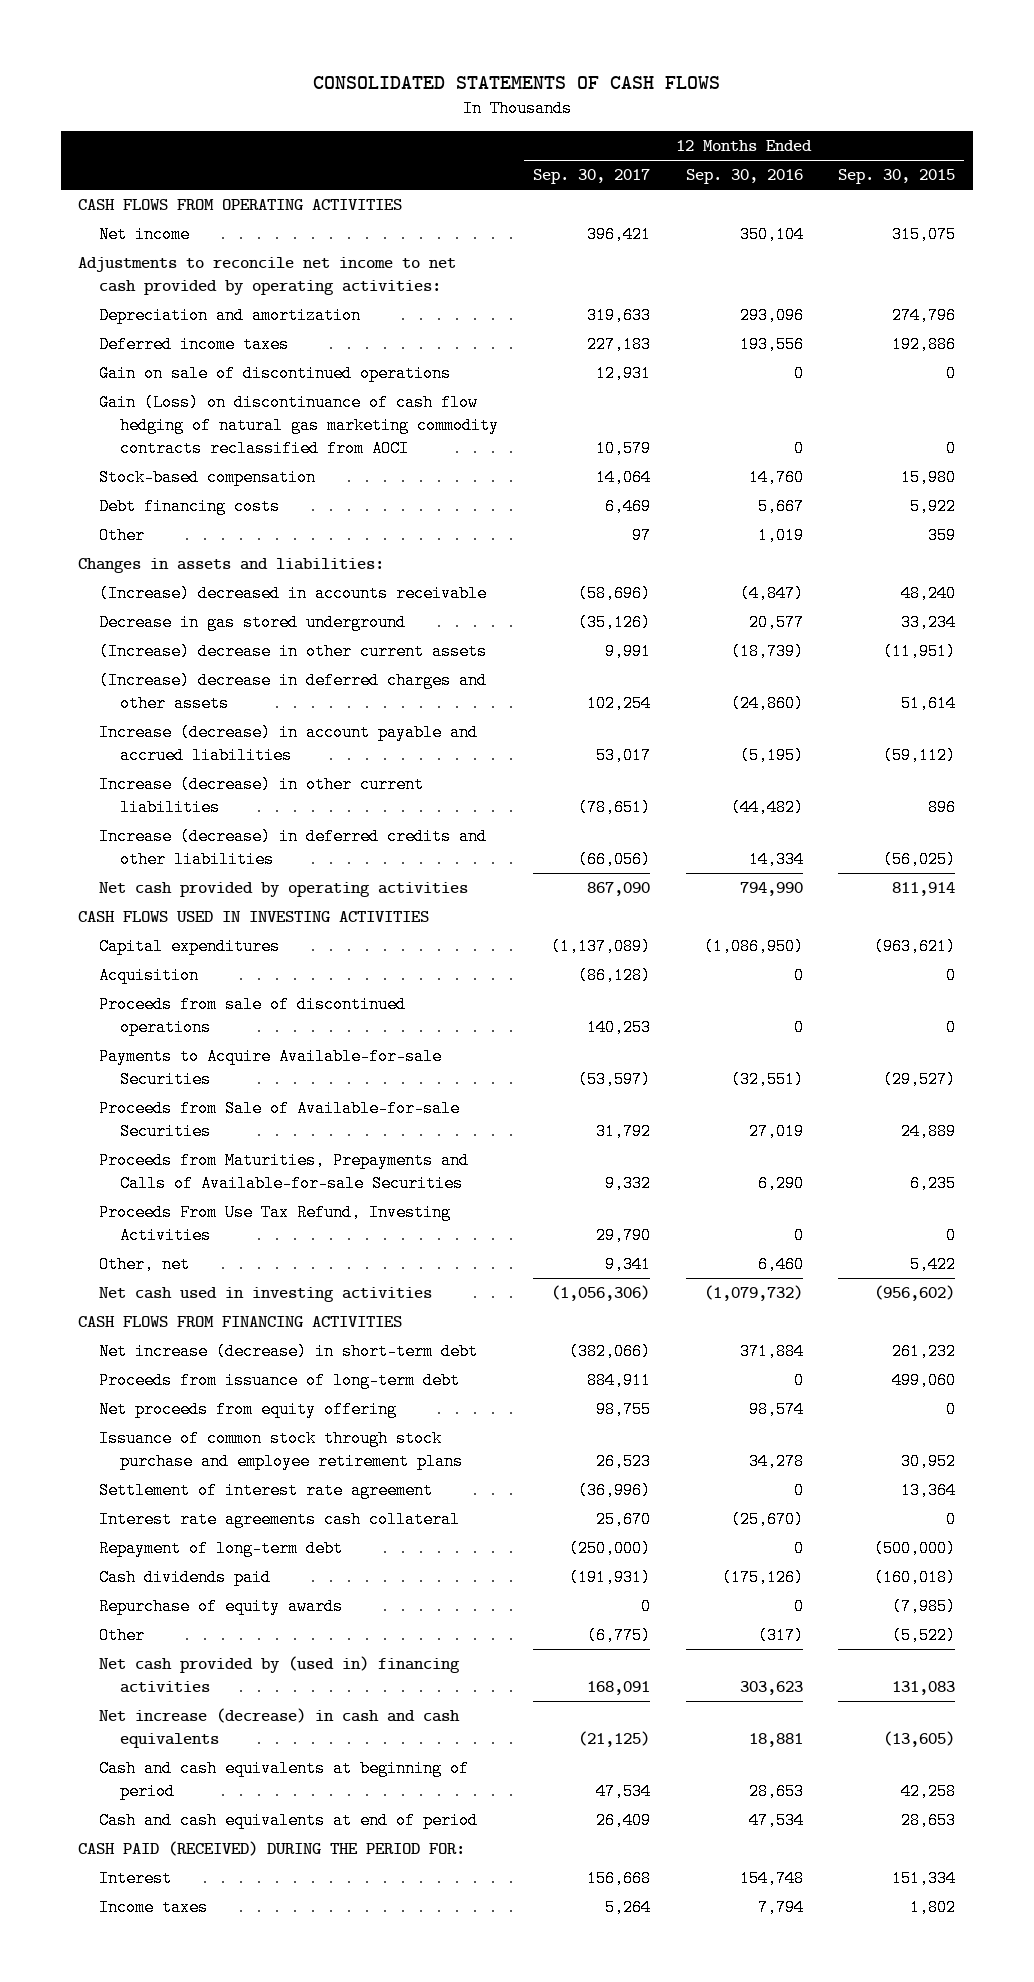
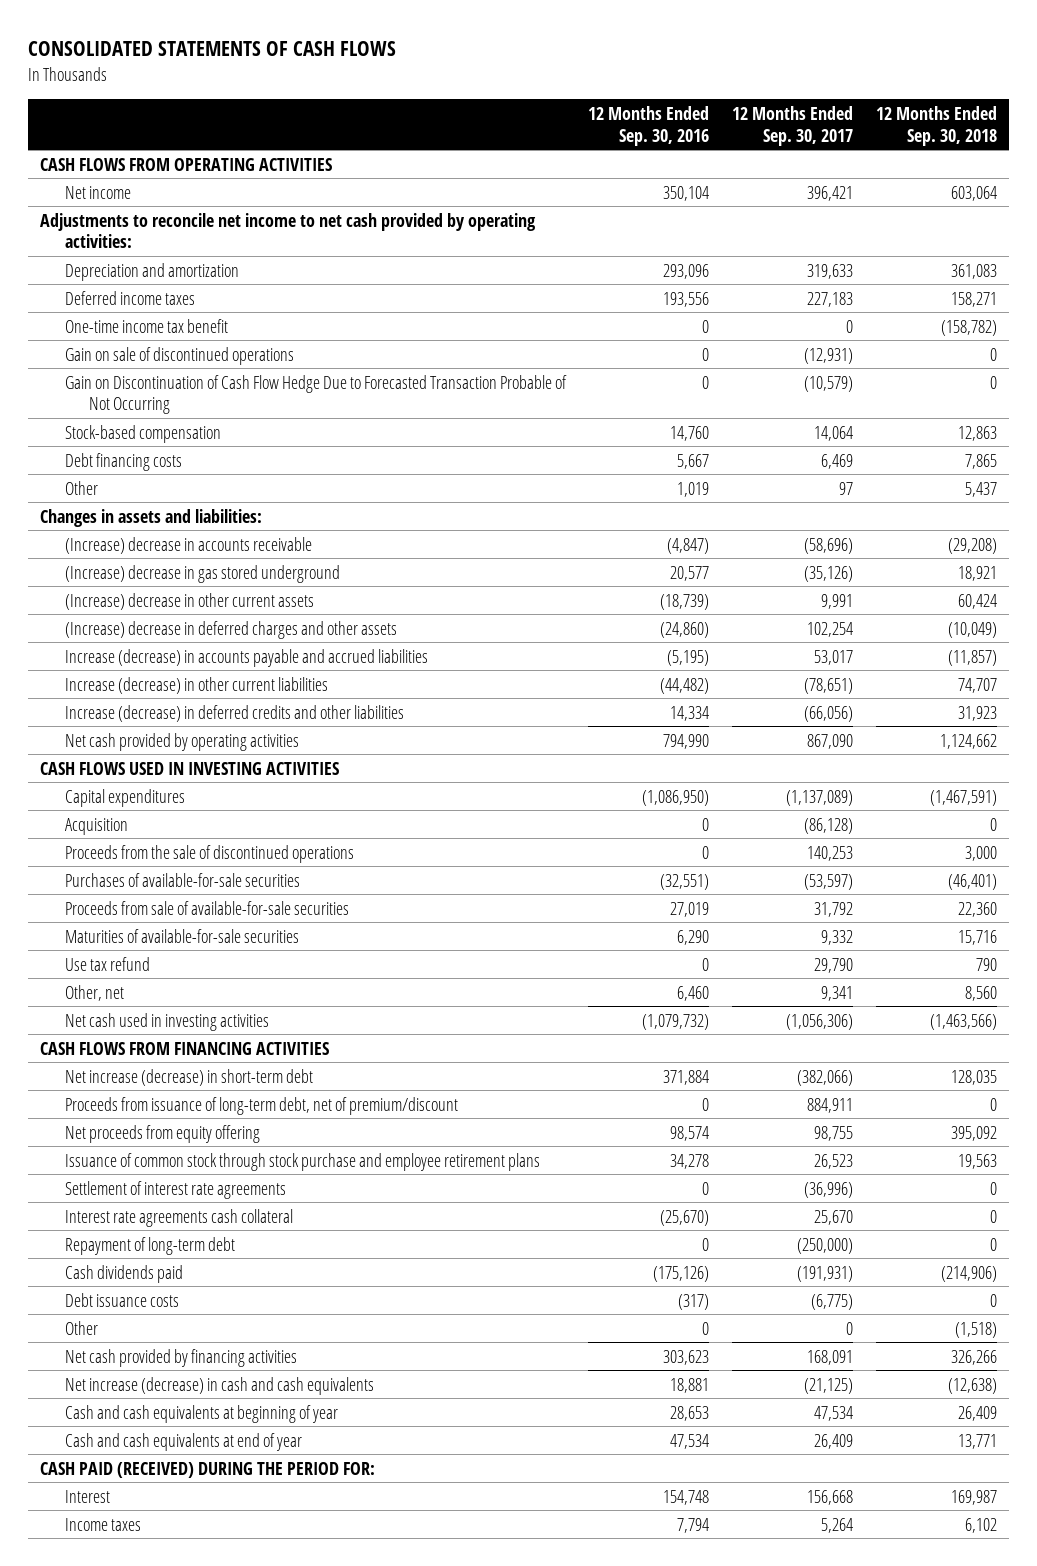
[838,169,956,185] Sep. 30, 2015 -> none
none -> [876,105,998,146] 12 Months Ended Sep. 30, 2018
[99,394,499,458] Gain (Loss) on discontinuance of cash flow hedging of natural gas marketing commodity contracts reclassified from AOCI -> none
none -> [64,318,228,333] One-time income tax benefit
[596,365,652,383] 12,931 -> [804,347,854,364] (12,931)
none -> [64,374,567,415] Gain on Discontinuation of Cash Flow Hedge Due to Forecasted Transaction Probable of Not Occurring
[99,585,488,603] (Increase) decreased in accounts receivable -> [64,536,312,554] (Increase) decrease in accounts receivable
[99,614,407,632] Decrease in gas stored underground -> [64,564,340,583] (Increase) decrease in gas stored underground
[99,724,479,765] Increase (decrease) in account payable and accrued liabilities -> [64,648,428,667] Increase (decrease) in accounts payable and accrued liabilities
[99,996,407,1037] Proceeds from sale of discontinued operations -> [64,844,354,863] Proceeds from the sale of discontinued operations
[99,1048,443,1089] Payments to Acquire Available-for-sale Securities -> [64,872,300,887] Purchases of available-for-sale securities
[99,1100,461,1141] Proceeds from Sale of Available-for-sale Securities -> [64,900,349,915] Proceeds from sale of available-for-sale securities
[99,1152,470,1193] Proceeds from Maturities, Prepayments and Calls of Available-for-sale Securities -> [64,928,299,943] Maturities of available-for-sale securities
[99,1204,452,1245] Proceeds From Use Tax Refund, Investing Activities -> [64,956,150,971] Use tax refund
[99,1372,461,1390] Proceeds from issuance of long-term debt -> [64,1096,458,1115] Proceeds from issuance of long-term debt, net of premium/discount
[99,1482,434,1500] Settlement of interest rate agreement -> [64,1180,286,1199] Settlement of interest rate agreements
[99,1598,344,1616] Repurchase of equity awards -> none
none -> [64,1292,179,1307] Debt issuance costs
[587,1627,652,1645] (6,775) -> [846,1321,854,1335] 0
[757,1627,804,1645] (317) -> [702,1321,710,1335] 0
[99,1656,461,1694] Net cash provided by (used in) financing activities -> [64,1348,297,1367] Net cash provided by financing activities
[99,1760,470,1801] Cash and cash equivalents at beginning of period -> [64,1404,338,1423] Cash and cash equivalents at beginning of year
[99,1812,479,1830] Cash and cash equivalents at end of period -> [64,1432,302,1451] Cash and cash equivalents at end of year

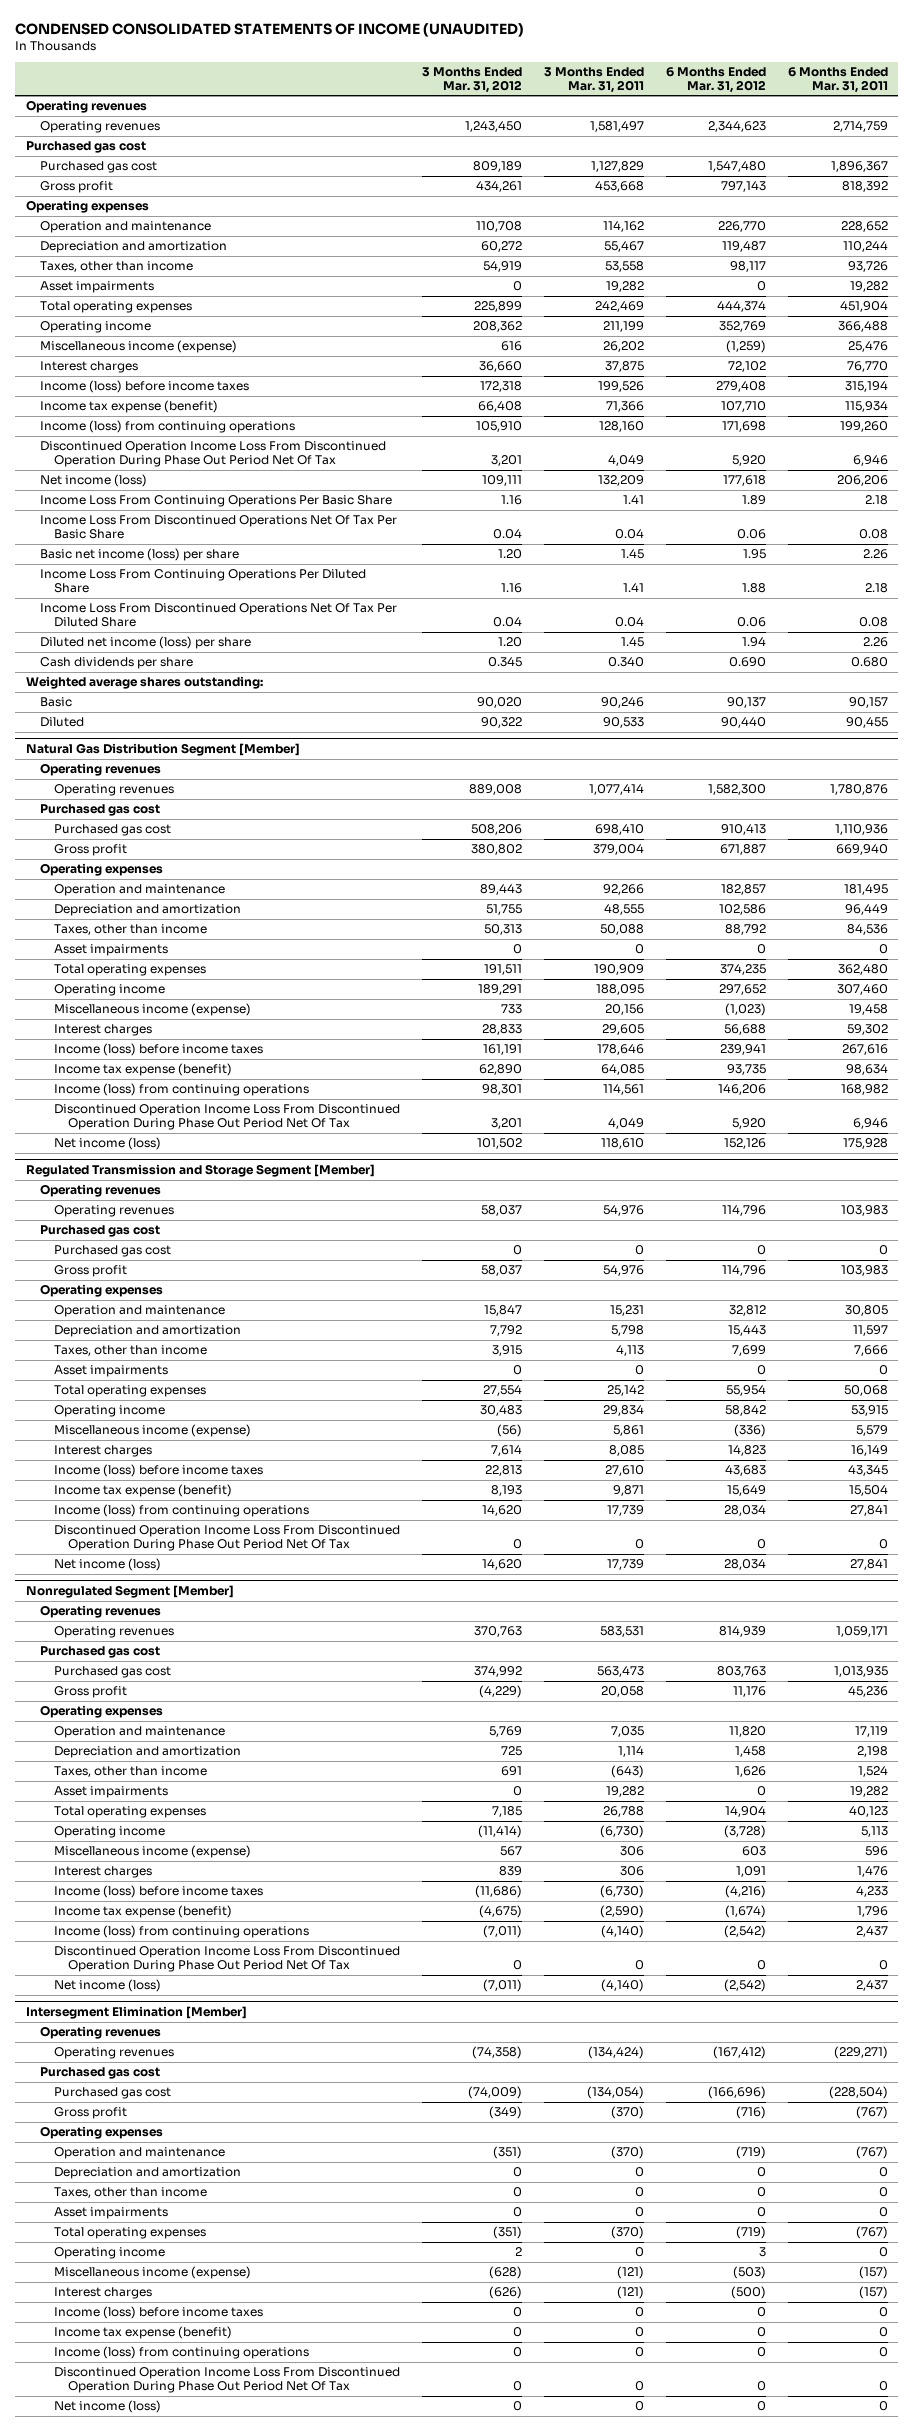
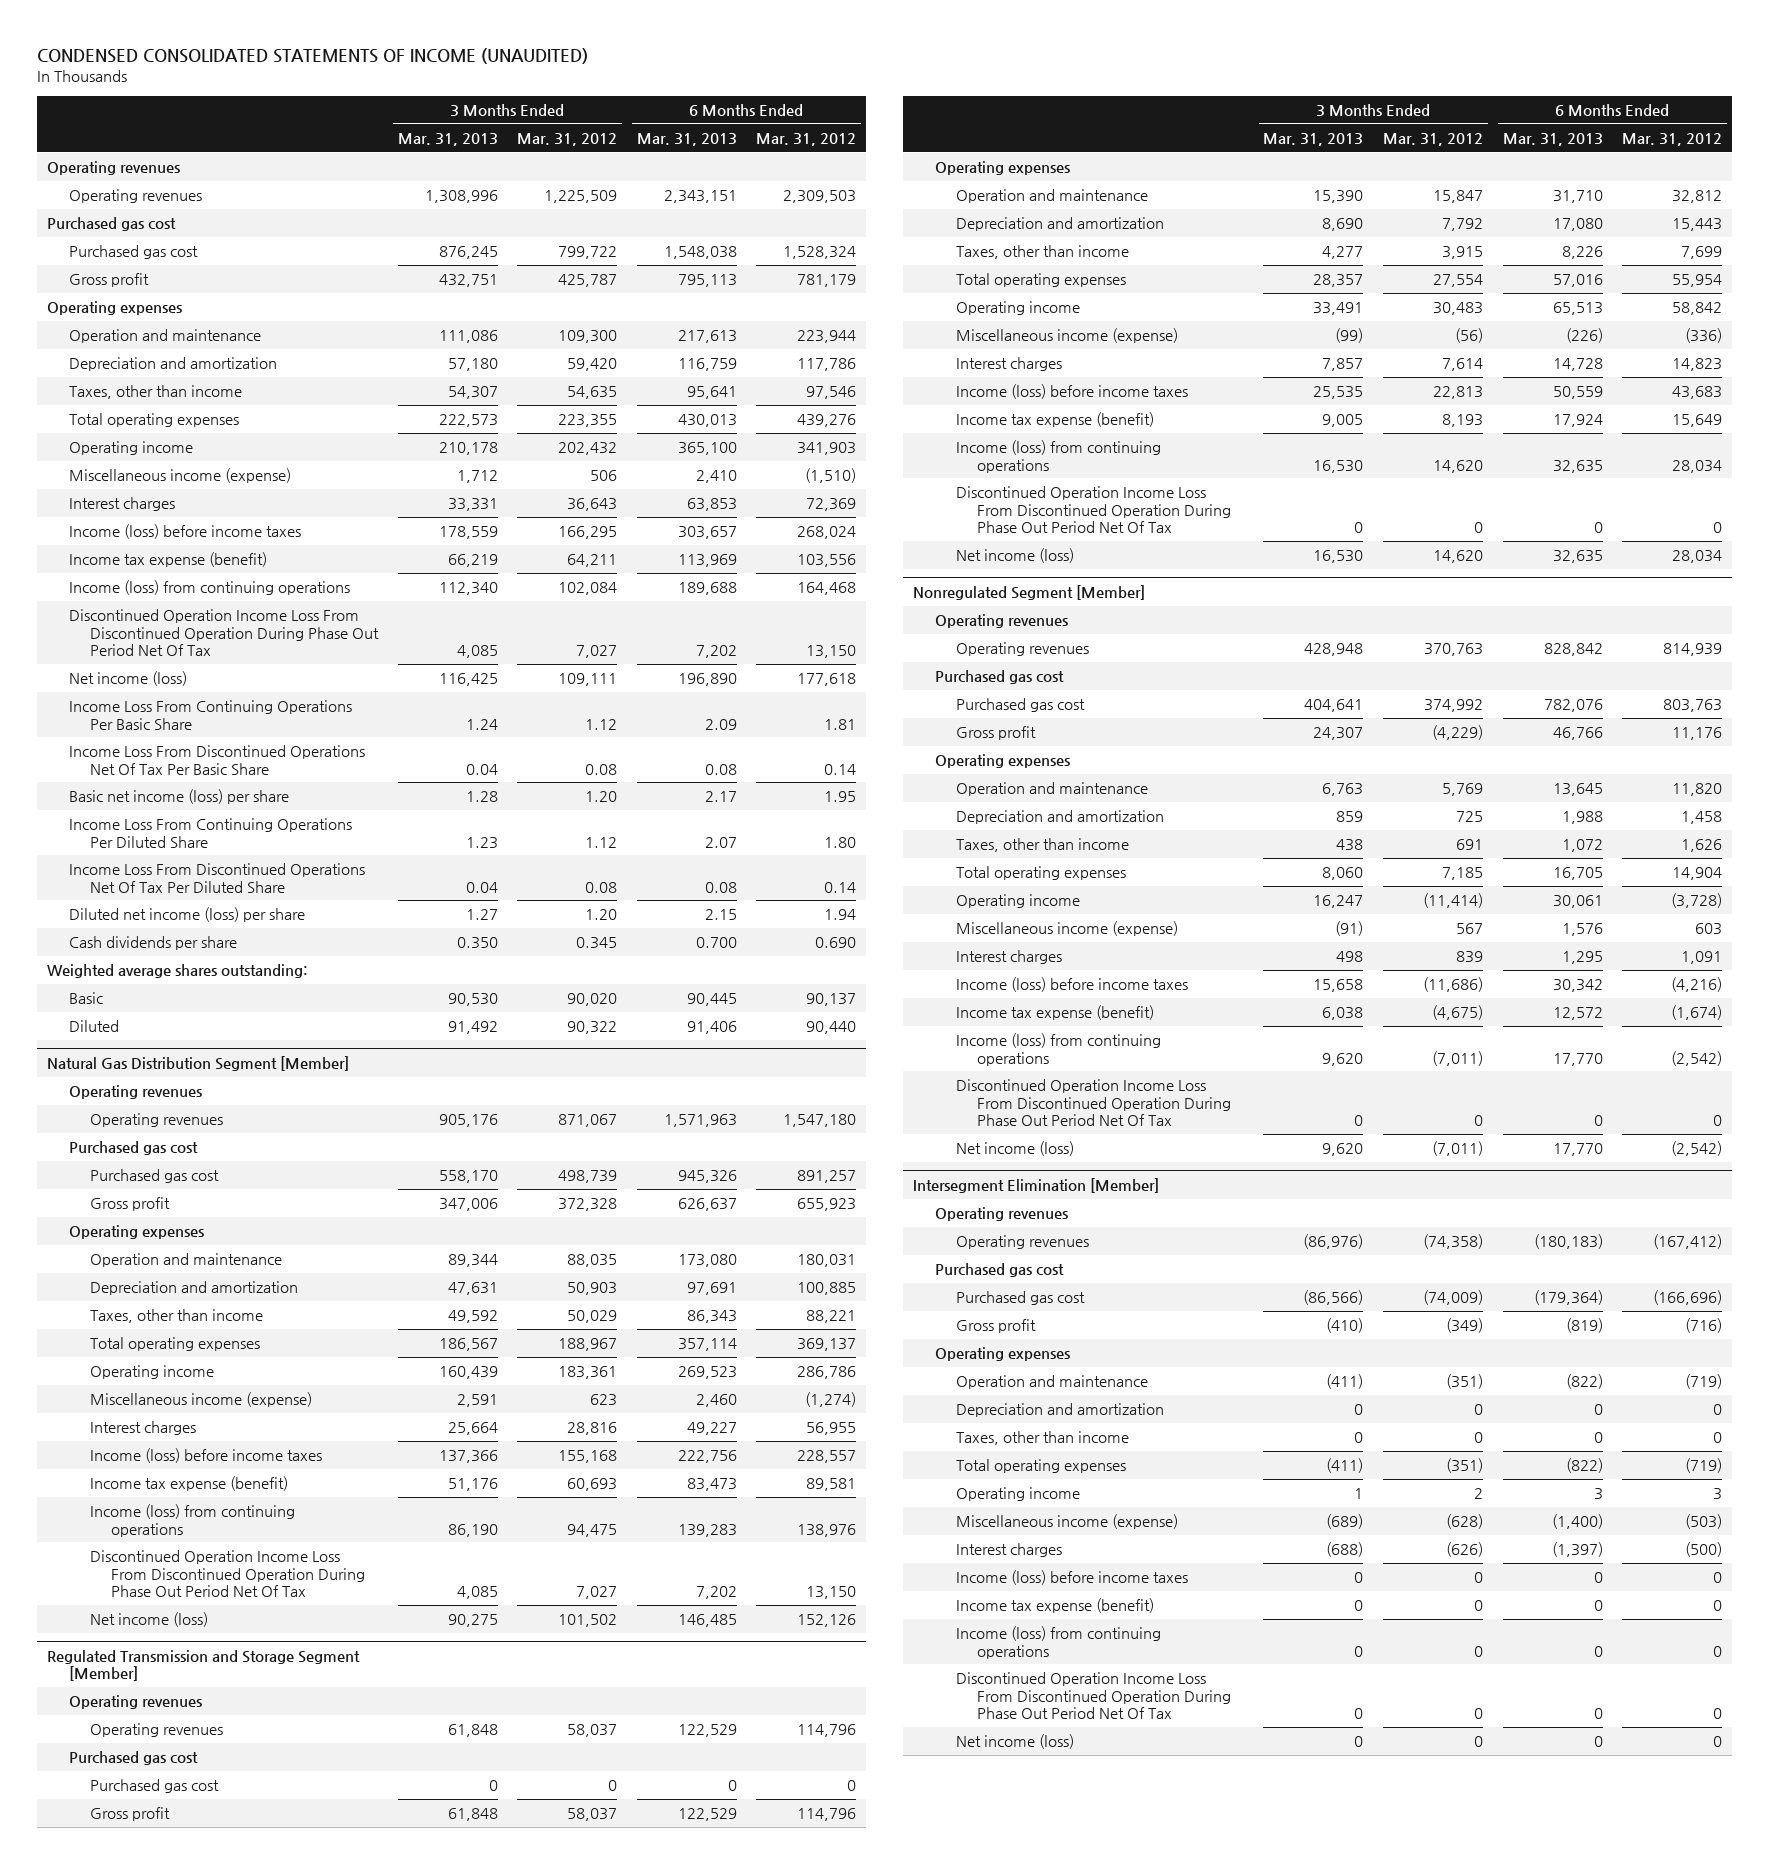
[543,66,644,93] 3 Months Ended Mar. 31, 2011 -> none
[787,66,888,93] 6 Months Ended Mar. 31, 2011 -> none
none -> [397,132,498,146] Mar. 31, 2013
none -> [636,132,737,146] Mar. 31, 2013
[464,121,522,133] 1,243,450 -> [544,190,618,204] 1,225,509
[707,121,766,133] 2,344,623 -> [783,190,857,204] 2,309,503
[472,161,522,173] 809,189 -> [558,246,618,260] 799,722
[707,161,766,173] 1,547,480 -> [783,246,857,260] 1,528,324
[475,181,522,193] 434,261 -> [558,274,618,288] 425,787
[720,181,766,193] 797,143 -> [797,274,857,288] 781,179
[39,281,154,294] Asset impairments -> none
[475,221,522,233] 110,708 -> [558,330,618,344] 109,300
[717,221,766,233] 226,770 -> [797,330,857,344] 223,944
[480,241,522,253] 60,272 -> [567,358,618,372] 59,420
[721,241,766,253] 119,487 -> [797,358,857,372] 117,786
[482,261,522,273] 54,919 -> [567,386,618,400] 54,635
[729,261,766,273] 98,117 -> [806,386,857,400] 97,546
[473,301,522,313] 225,899 -> [558,414,618,428] 223,355
[716,301,766,313] 444,374 -> [797,414,857,428] 439,276
[472,321,522,333] 208,362 -> [558,442,618,456] 202,432
[718,321,766,333] 352,769 -> [797,442,857,456] 341,903
[500,341,522,352] 616 -> [590,470,618,482] 506
[725,340,766,354] (1,259) -> [805,468,857,484] (1,510)
[478,361,522,373] 36,660 -> [567,498,618,512] 36,643
[727,361,766,373] 72,102 -> [806,498,857,512] 72,369
[479,381,522,393] 172,318 -> [558,526,618,540] 166,295
[715,381,766,393] 279,408 -> [797,526,857,540] 268,024
[477,401,522,413] 66,408 -> [567,554,618,568] 64,211
[720,401,766,413] 107,710 -> [797,554,857,568] 103,556
[475,421,522,433] 105,910 -> [558,582,618,596] 102,084
[721,421,766,433] 171,698 -> [797,582,857,596] 164,468
[490,455,522,467] 3,201 -> [576,645,618,659] 7,027
[731,455,766,467] 5,920 -> [806,645,857,659] 13,150
[500,495,522,506] 1.16 -> [585,718,618,730] 1.12
[741,495,766,506] 1.89 -> [824,718,857,730] 1.81
[492,529,522,540] 0.04 -> [585,763,618,775] 0.08
[736,529,766,540] 0.06 -> [824,763,857,775] 0.14
[500,583,522,594] 1.16 -> [585,836,618,848] 1.12
[741,583,766,594] 1.88 -> [824,836,857,848] 1.80
[492,617,522,628] 0.04 -> [585,881,618,893] 0.08
[736,617,766,628] 0.06 -> [824,881,857,893] 0.14
[468,784,522,796] 889,008 -> [558,1114,618,1128] 871,067
[707,784,766,796] 1,582,300 -> [783,1114,857,1128] 1,547,180
[470,824,522,836] 508,206 -> [558,1170,618,1184] 498,739
[720,824,766,836] 910,413 -> [797,1170,857,1184] 891,257
[470,844,522,856] 380,802 -> [558,1198,618,1212] 372,328
[719,844,766,856] 671,887 -> [797,1198,857,1212] 655,923
[53,944,168,957] Asset impairments -> none
[479,884,522,896] 89,443 -> [567,1254,618,1268] 88,035
[720,884,766,896] 182,857 -> [797,1254,857,1268] 180,031
[485,904,522,916] 51,755 -> [567,1282,618,1296] 50,903
[718,904,766,916] 102,586 -> [797,1282,857,1296] 100,885
[483,924,522,936] 50,313 -> [567,1310,618,1324] 50,029
[724,924,766,936] 88,792 -> [806,1310,857,1324] 88,221
[483,964,522,976] 191,511 -> [558,1338,618,1352] 188,967
[719,964,766,976] 374,235 -> [797,1338,857,1352] 369,137
[477,984,522,996] 189,291 -> [558,1366,618,1380] 183,361
[718,984,766,996] 297,652 -> [797,1366,857,1380] 286,786
[500,1004,522,1015] 733 -> [590,1394,618,1407] 623
[724,1003,766,1017] (1,023) -> [805,1392,857,1408] (1,274)
[481,1024,522,1036] 28,833 -> [567,1422,618,1436] 28,816
[723,1024,766,1036] 56,688 -> [806,1422,857,1436] 56,955
[482,1044,522,1056] 161,191 -> [558,1450,618,1464] 155,168
[719,1044,766,1056] 239,941 -> [797,1450,857,1464] 228,557
[478,1064,522,1076] 62,890 -> [567,1478,618,1492] 60,693
[726,1064,766,1076] 93,735 -> [806,1478,857,1492] 89,581
[481,1084,522,1096] 98,301 -> [567,1523,618,1537] 94,475
[717,1084,766,1096] 146,206 -> [797,1523,857,1537] 138,976
[490,1118,522,1130] 3,201 -> [576,1586,618,1600] 7,027
[731,1118,766,1130] 5,920 -> [806,1586,857,1600] 13,150
[53,1365,168,1378] Asset impairments -> none
[53,1786,168,1799] Asset impairments -> none
[53,2207,168,2220] Asset impairments -> none

